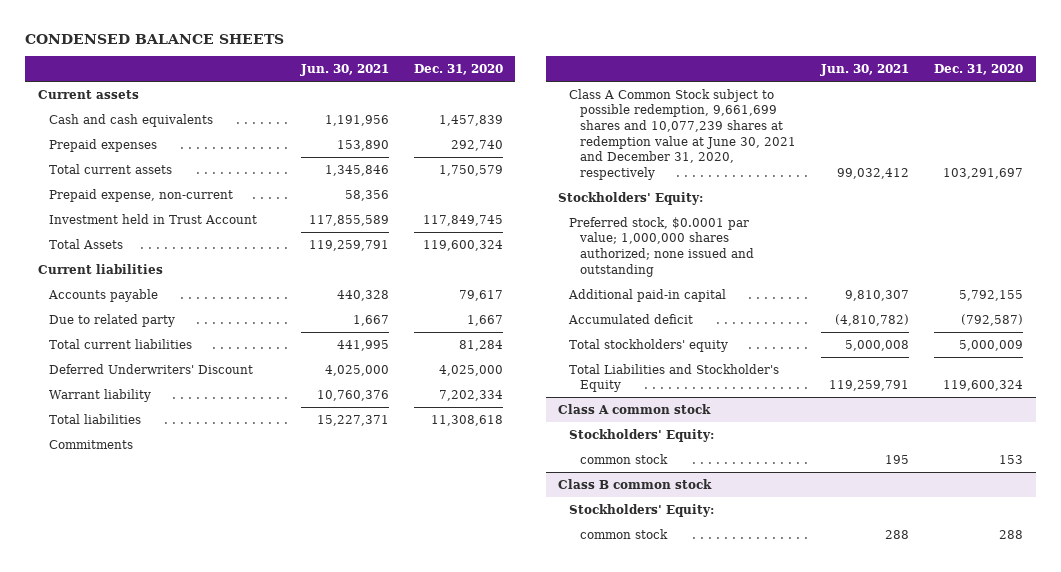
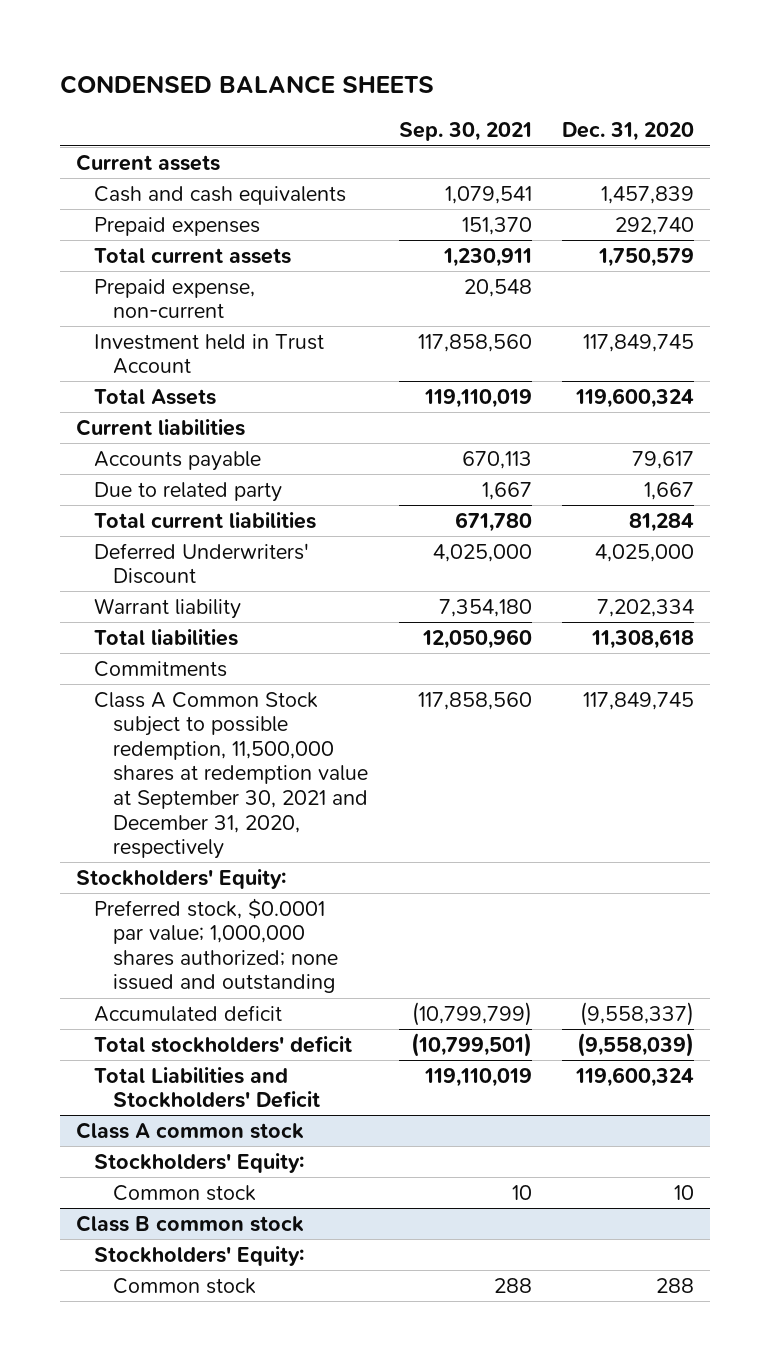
[299,64,389,77] Jun. 30, 2021 -> none
none -> [398,122,532,142] Sep. 30, 2021
[569,88,796,181] Class A Common Stock subject to possible redemption, 9,661,699 shares and 10,077,239 shares at redemption value at June 30, 2021 and December 31, 2020, respectively -> [94,691,369,860] Class A Common Stock subject to possible redemption, 11,500,000 shares at redemption value at September 30, 2021 and December 31, 2020, respectively
[943,168,1024,180] 103,291,697 -> [583,691,695,710] 117,849,745
[568,288,727,302] Additional paid-in capital -> none
[961,313,1024,326] (792,587) -> [580,1001,695,1026] (9,558,337)
[569,338,729,352] Total stockholders' equity -> [94,1035,353,1053] Total stockholders' deficit
[959,339,1024,351] 5,000,009 -> [577,1032,695,1057] (9,558,039)
[569,363,780,393] Total Liabilities and Stockholder's Equity -> [94,1066,321,1109] Total Liabilities and Stockholders' Deficit
[579,453,668,464] common stock -> [113,1184,257,1201] Common stock
[999,454,1024,464] 153 -> [674,1184,695,1200] 10
[579,528,668,539] common stock -> [113,1277,257,1294] Common stock

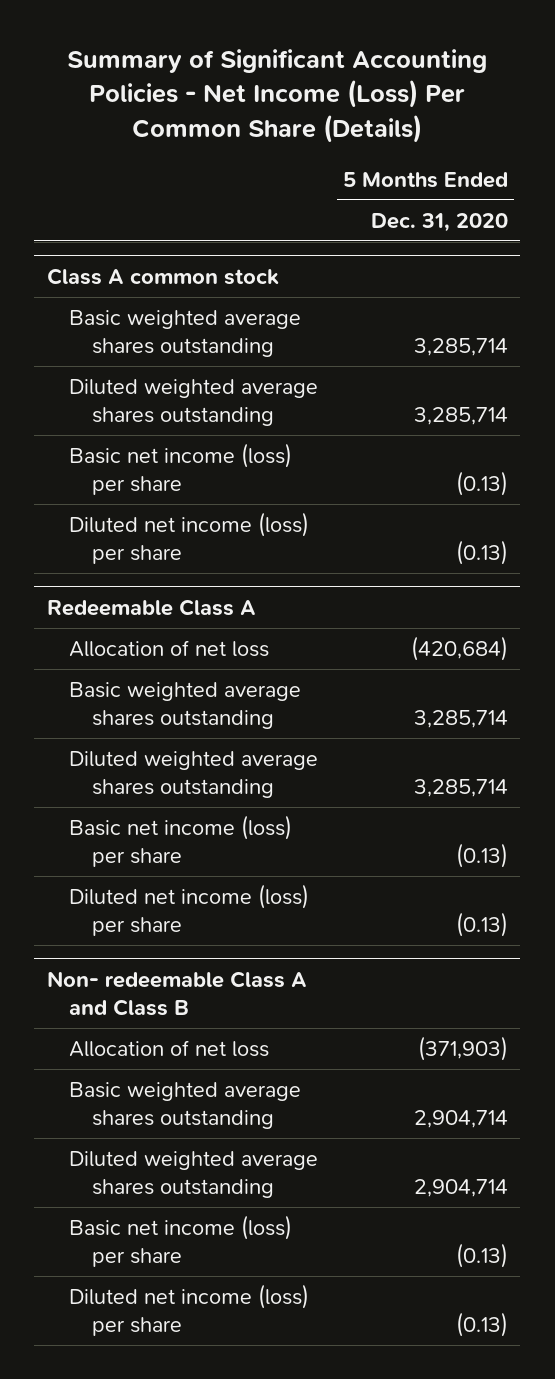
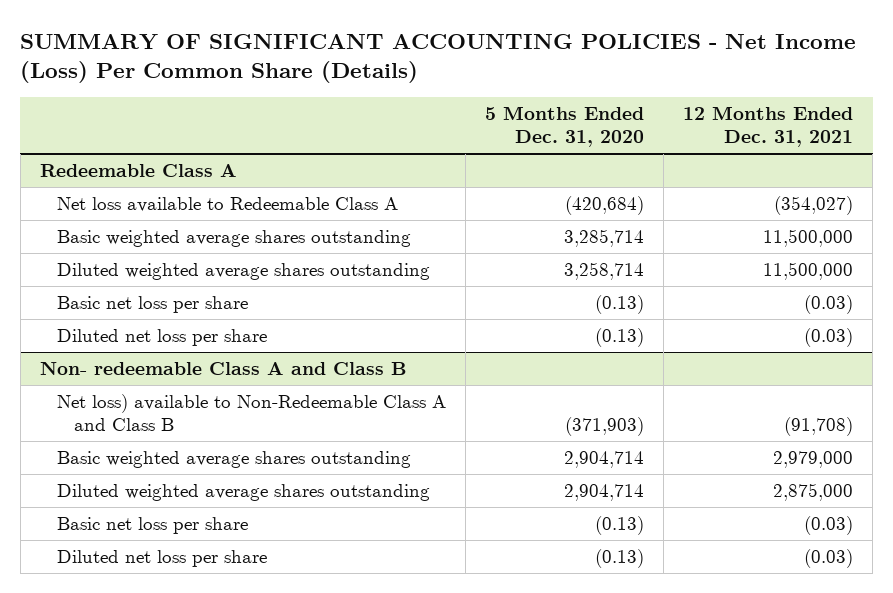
[67,49,488,143] Summary of Significant Accounting Policies - Net Income (Loss) Per Common Share (Details) -> [20,34,857,84] SUMMARY OF SIGNIFICANT ACCOUNTING POLICIES - Net Income (Loss) Per Common Share (Details)
none -> [682,105,853,148] 12 Months Ended Dec. 31, 2021
[46,267,279,285] Class A common stock -> none
[69,310,302,357] Basic weighted average shares outstanding -> none
[69,379,319,426] Diluted weighted average shares outstanding -> none
[69,443,293,495] Basic net income (loss) per share -> none
[69,512,310,564] Diluted net income (loss) per share -> none
[69,640,270,658] Allocation of net loss -> [56,196,398,212] Net loss available to Redeemable Class A
[414,778,509,797] 3,285,714 -> [563,261,644,280] 3,258,714
[69,815,293,867] Basic net income (loss) per share -> [56,295,248,313] Basic net loss per share
[69,884,310,936] Diluted net income (loss) per share -> [56,328,267,346] Diluted net loss per share
[69,1040,270,1058] Allocation of net loss -> [56,393,446,432] Net loss) available to Non-Redeemable Class A and Class B
[69,1215,293,1267] Basic net income (loss) per share -> [56,516,248,534] Basic net loss per share
[69,1284,310,1336] Diluted net income (loss) per share -> [56,549,267,567] Diluted net loss per share

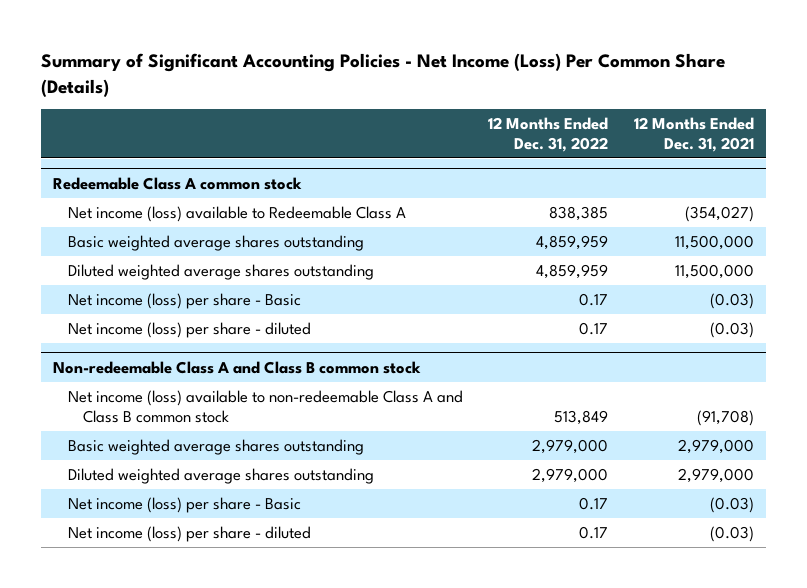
[20,34,857,84] SUMMARY OF SIGNIFICANT ACCOUNTING POLICIES - Net Income (Loss) Per Common Share (Details) -> [40,52,725,97] Summary of Significant Accounting Policies - Net Income (Loss) Per Common Share (Details)
[484,105,644,148] 5 Months Ended Dec. 31, 2020 -> none
none -> [488,117,609,152] 12 Months Ended Dec. 31, 2022
[39,163,237,177] Redeemable Class A -> [53,176,303,190] Redeemable Class A common stock
[56,196,398,212] Net loss available to Redeemable Class A -> [68,206,407,223] Net income (loss) available to Redeemable Class A
[56,295,248,313] Basic net loss per share -> [68,293,302,310] Net income (loss) per share - Basic
[56,328,267,346] Diluted net loss per share -> [68,322,312,339] Net income (loss) per share - diluted
[39,361,407,375] Non- redeemable Class A and Class B -> [53,360,422,374] Non-redeemable Class A and Class B common stock
[56,393,446,432] Net loss) available to Non-Redeemable Class A and Class B -> [68,390,464,423] Net income (loss) available to non-redeemable Class A and Class B common stock
[772,482,853,501] 2,875,000 -> [677,468,754,484] 2,979,000
[56,516,248,534] Basic net loss per share -> [68,497,302,514] Net income (loss) per share - Basic
[56,549,267,567] Diluted net loss per share -> [68,526,312,543] Net income (loss) per share - diluted

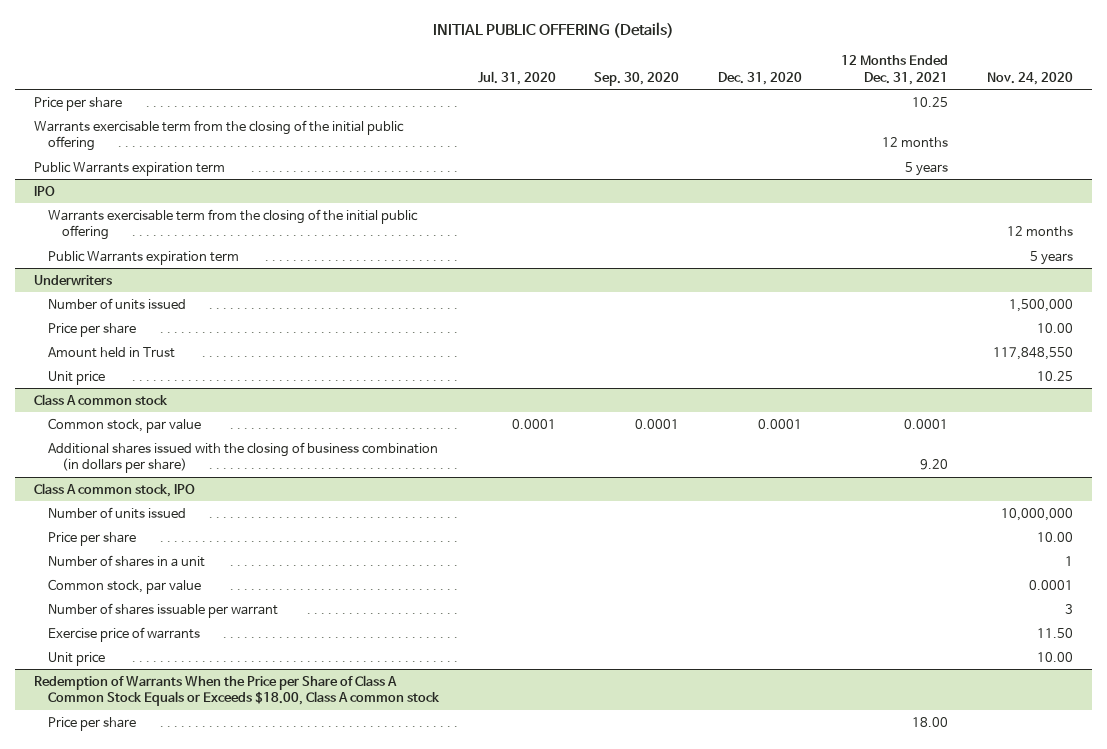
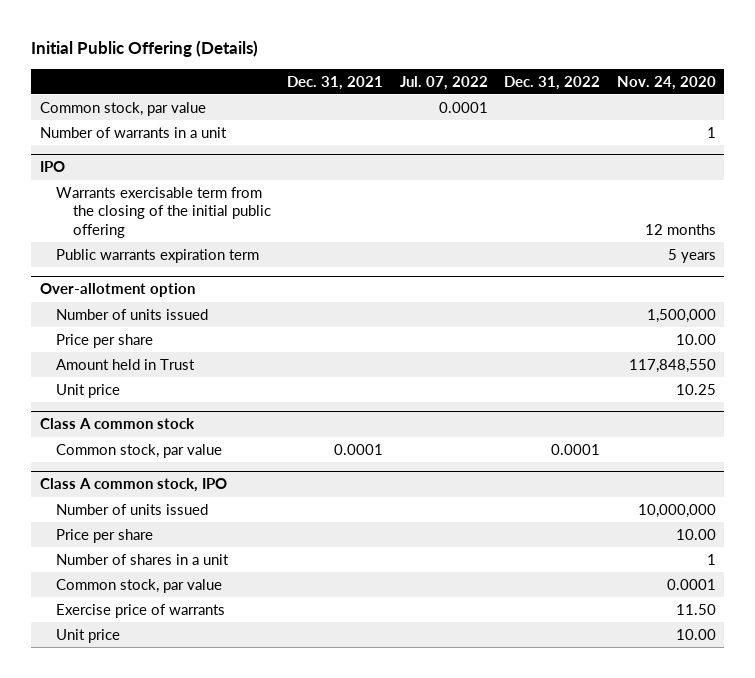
[432,22,674,39] INITIAL PUBLIC OFFERING (Details) -> [31,39,259,57] Initial Public Offering (Details)
[477,70,556,85] Jul. 31, 2020 -> none
[594,71,680,86] Sep. 30, 2020 -> none
[718,71,803,85] Dec. 31, 2020 -> none
[840,55,948,85] 12 Months Ended Dec. 31, 2021 -> none
none -> [287,75,384,90] Dec. 31, 2021
none -> [399,75,488,90] Jul. 07, 2022
none -> [504,75,601,90] Dec. 31, 2022
[34,96,123,111] Price per share -> none
[34,119,405,152] Warrants exercisable term from the closing of the initial public offering -> none
[34,161,226,176] Public Warrants expiration term -> none
none -> [39,101,206,116] Common stock, par value
none -> [39,126,227,138] Number of warrants in a unit
[48,250,240,265] Public Warrants expiration term -> [56,248,260,263] Public warrants expiration term
[34,274,113,286] Underwriters -> [39,283,195,298] Over-allotment option
[48,441,439,474] Additional shares issued with the closing of business combination (in dollars per share) -> none
[48,602,279,618] Number of shares issuable per warrant -> none
[34,674,441,707] Redemption of Warrants When the Price per Share of Class A Common Stock Equals or Exceeds $18.00, Class A common stock -> none
[48,716,137,731] Price per share -> none

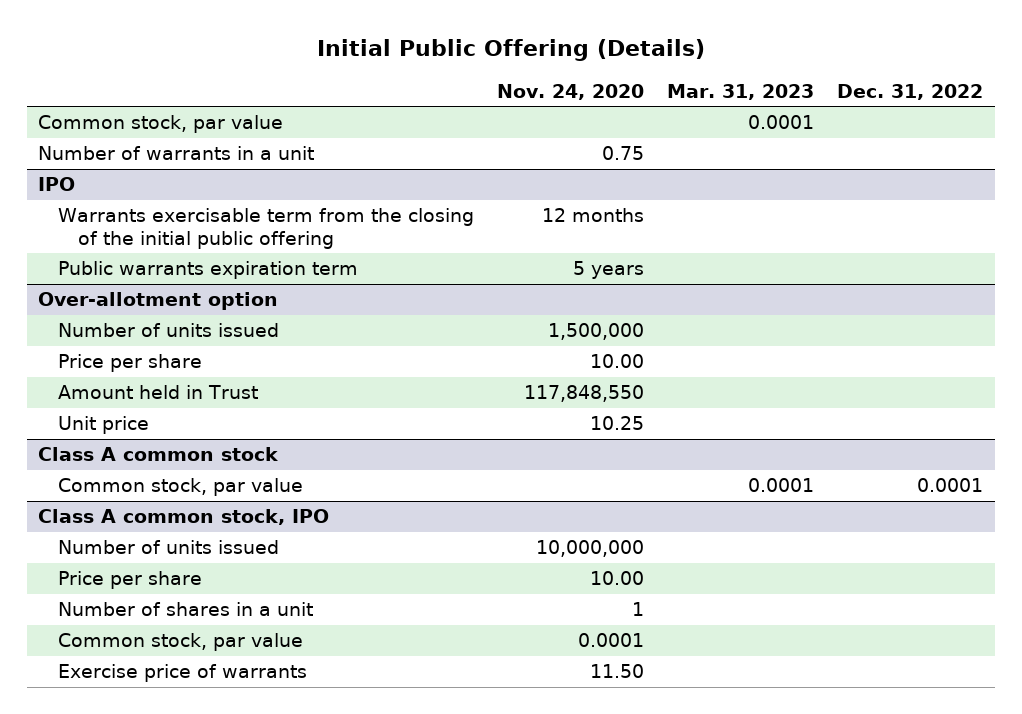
[287,75,384,90] Dec. 31, 2021 -> none
[399,75,488,90] Jul. 07, 2022 -> none
none -> [667,83,815,100] Mar. 31, 2023
[706,126,716,138] 1 -> [602,146,645,161] 0.75
[56,628,121,643] Unit price -> none

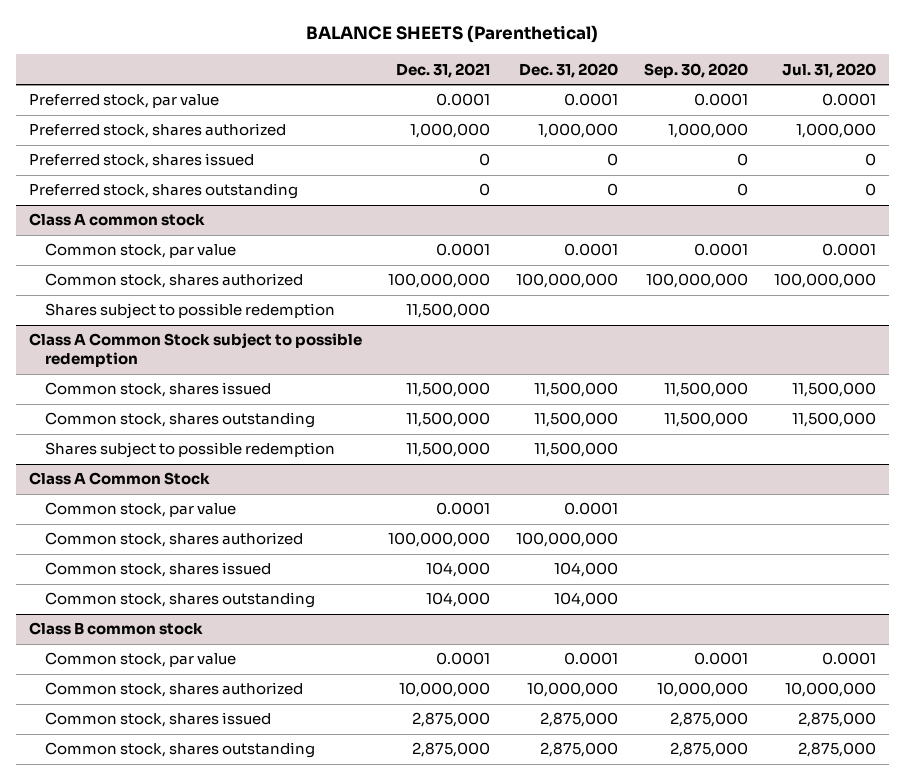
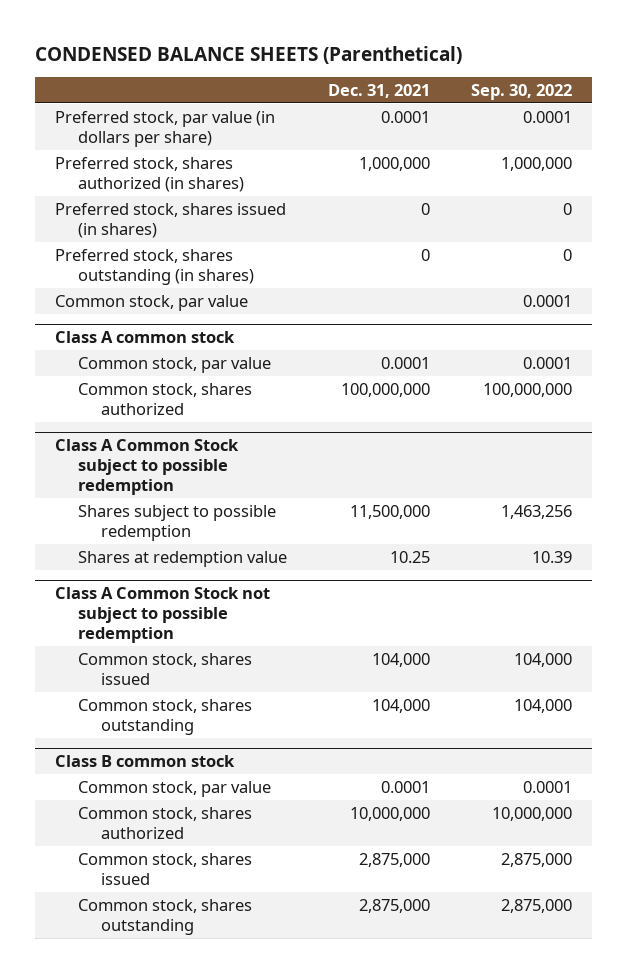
[306,25,599,44] BALANCE SHEETS (Parenthetical) -> [34,45,462,64] CONDENSED BALANCE SHEETS (Parenthetical)
[518,62,618,78] Dec. 31, 2020 -> none
[643,62,748,78] Sep. 30, 2020 -> none
[781,62,876,78] Jul. 31, 2020 -> none
none -> [470,83,572,100] Sep. 30, 2022
[29,94,220,109] Preferred stock, par value -> [55,110,276,147] Preferred stock, par value (in dollars per share)
[29,123,287,139] Preferred stock, shares authorized -> [55,156,244,192] Preferred stock, shares authorized (in shares)
[29,153,255,169] Preferred stock, shares issued -> [55,202,287,238] Preferred stock, shares issued (in shares)
[29,183,299,200] Preferred stock, shares outstanding -> [55,248,254,285] Preferred stock, shares outstanding (in shares)
none -> [55,294,249,311] Common stock, par value
[44,303,335,320] Shares subject to possible redemption -> none
[44,382,271,398] Common stock, shares issued -> none
[44,412,315,429] Common stock, shares outstanding -> none
[29,472,211,486] Class A Common Stock -> none
[44,502,236,518] Common stock, par value -> none
[44,532,303,548] Common stock, shares authorized -> none
none -> [77,550,287,567] Shares at redemption value
none -> [55,586,271,643] Class A Common Stock not subject to possible redemption

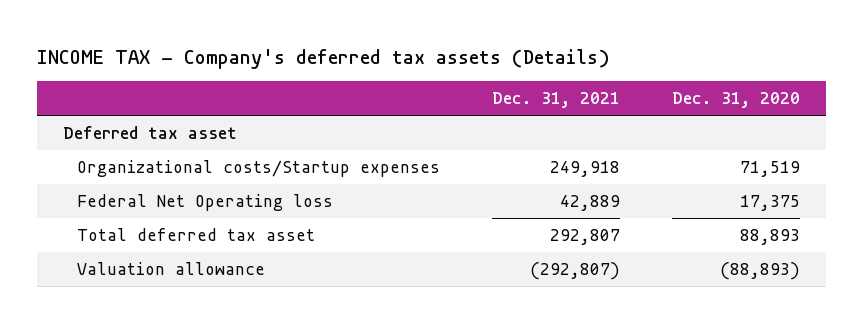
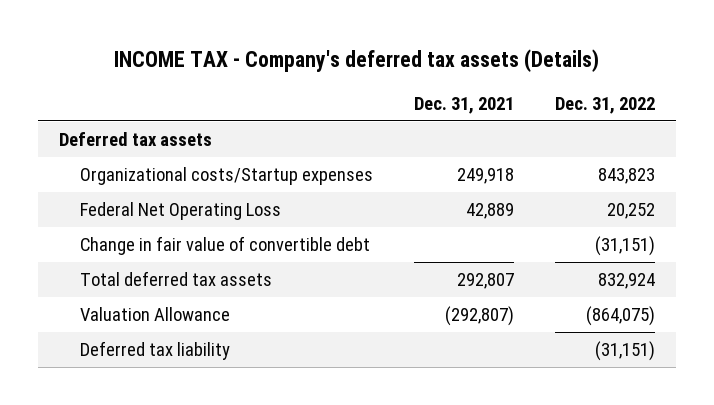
[672,92,801,109] Dec. 31, 2020 -> none
none -> [555,97,656,115] Dec. 31, 2022
[62,126,237,140] Deferred tax asset -> [58,132,212,147] Deferred tax assets
[77,194,334,212] Federal Net Operating loss -> [79,202,281,221] Federal Net Operating Loss
none -> [79,236,370,256] Change in fair value of convertible debt
[77,228,316,242] Total deferred tax asset -> [79,271,272,287] Total deferred tax assets
[77,262,266,276] Valuation allowance -> [79,307,230,322] Valuation Allowance
none -> [79,341,230,361] Deferred tax liability

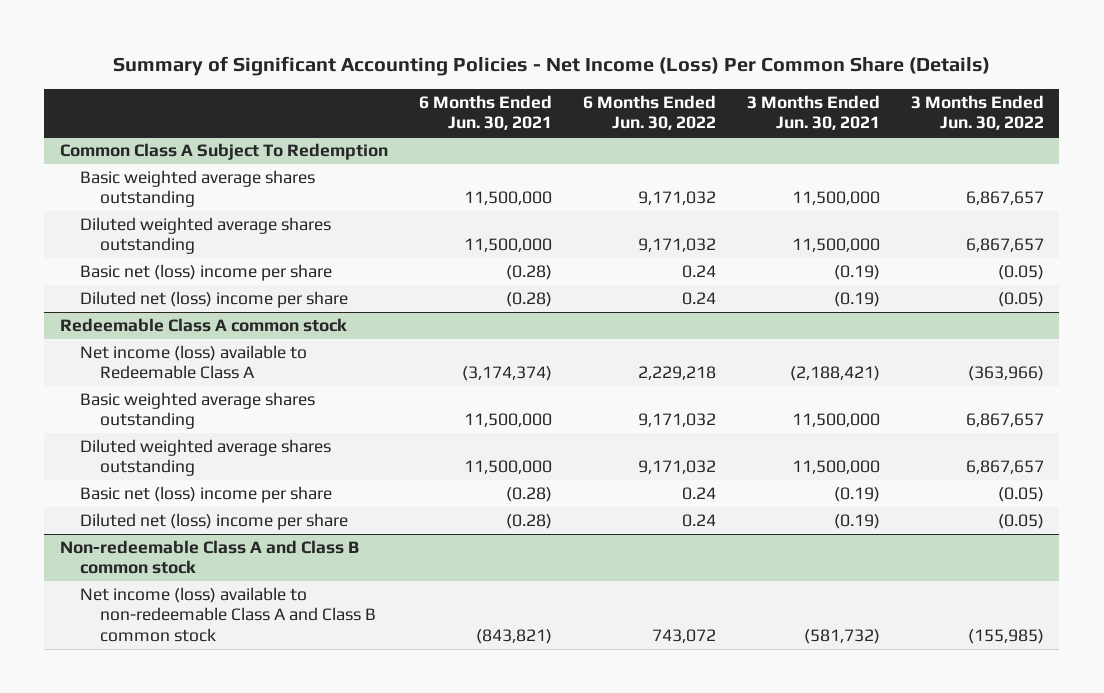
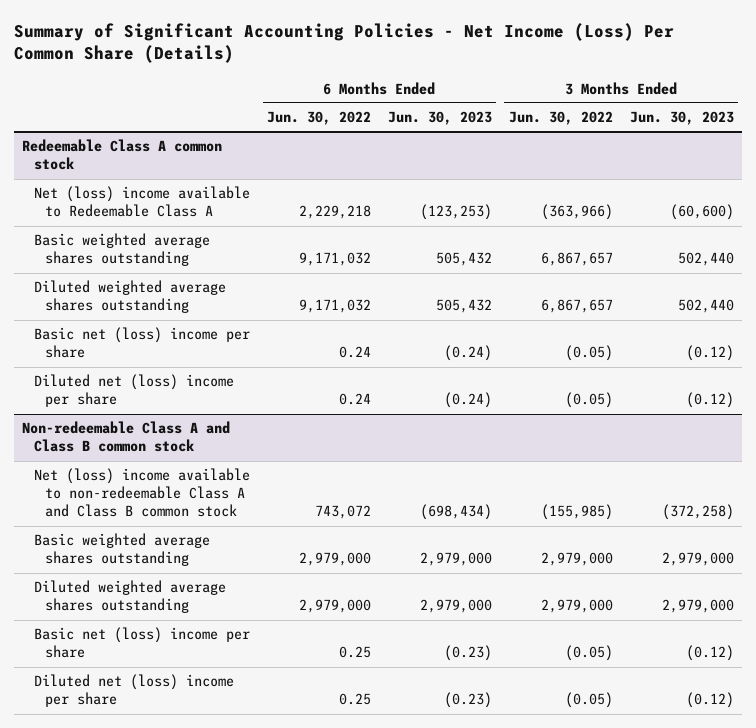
[418,94,552,131] 6 Months Ended Jun. 30, 2021 -> none
[746,94,880,131] 3 Months Ended Jun. 30, 2021 -> none
none -> [387,111,492,126] Jun. 30, 2023
none -> [629,111,734,126] Jun. 30, 2023
[59,143,388,161] Common Class A Subject To Redemption -> none
[79,170,315,208] Basic weighted average shares outstanding -> none
[79,217,331,255] Diluted weighted average shares outstanding -> none
[79,264,332,282] Basic net (loss) income per share -> none
[79,291,348,309] Diluted net (loss) income per share -> none
[79,345,307,380] Net income (loss) available to Redeemable Class A -> [33,186,250,218] Net (loss) income available to Redeemable Class A
[79,587,376,642] Net income (loss) available to non-redeemable Class A and Class B common stock -> [33,468,250,518] Net (loss) income available to non-redeemable Class A and Class B common stock
none -> [33,533,210,567] Basic weighted average shares outstanding
none -> [33,580,226,614] Diluted weighted average shares outstanding
none -> [33,627,250,659] Basic net (loss) income per share
none -> [33,674,234,708] Diluted net (loss) income per share

